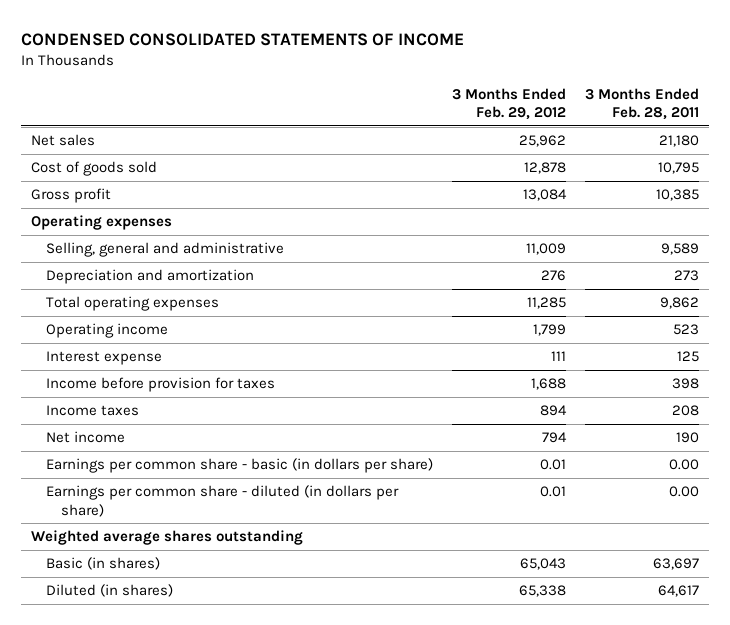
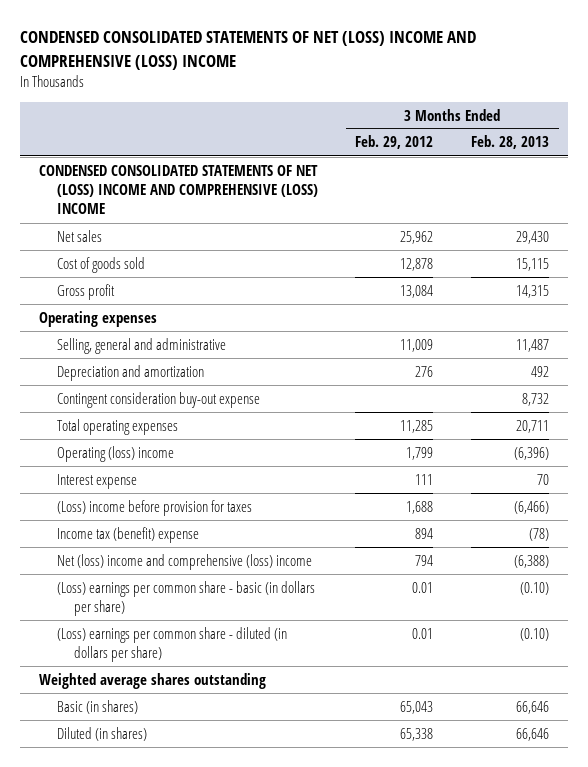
[21,32,465,46] CONDENSED CONSOLIDATED STATEMENTS OF INCOME -> [19,31,476,70] CONDENSED CONSOLIDATED STATEMENTS OF NET (LOSS) INCOME AND COMPREHENSIVE (LOSS) INCOME
[585,87,700,121] 3 Months Ended Feb. 28, 2011 -> none
none -> [471,135,550,150] Feb. 28, 2013
none -> [38,164,318,215] CONDENSED CONSOLIDATED STATEMENTS OF NET (LOSS) INCOME AND COMPREHENSIVE (LOSS) INCOME
none -> [56,391,260,408] Contingent consideration buy-out expense
[45,323,168,339] Operating income -> [56,445,174,462] Operating (loss) income
[45,377,275,393] Income before provision for taxes -> [56,499,252,516] (Loss) income before provision for taxes
[45,405,139,417] Income taxes -> [56,526,199,543] Income tax (benefit) expense
[45,431,125,444] Net income -> [56,553,312,570] Net (loss) income and comprehensive (loss) income
[45,458,433,474] Earnings per common share - basic (in dollars per share) -> [56,580,315,617] (Loss) earnings per common share - basic (in dollars per share)
[45,485,399,517] Earnings per common share - diluted (in dollars per share) -> [56,626,287,663] (Loss) earnings per common share - diluted (in dollars per share)

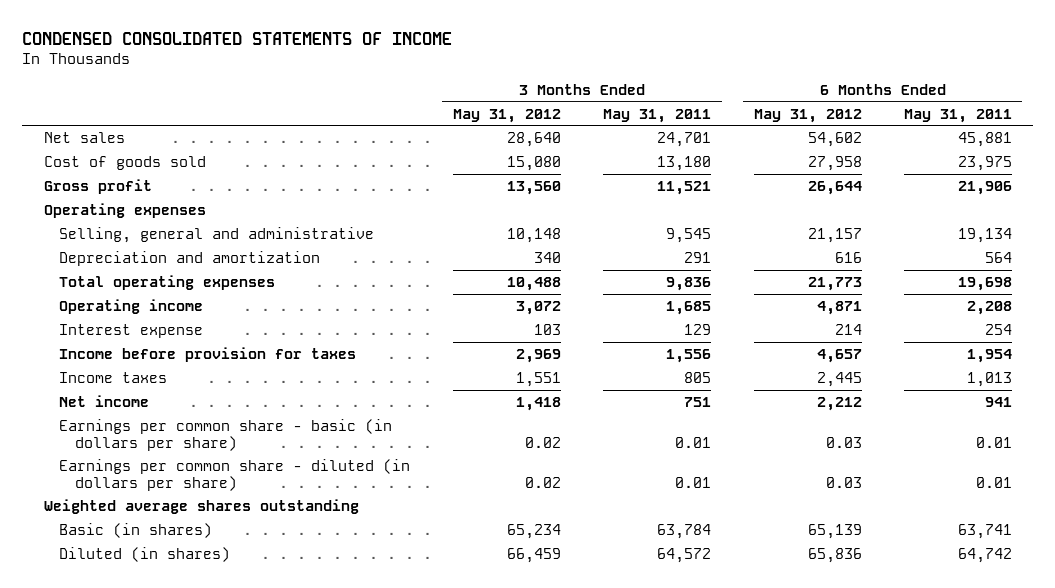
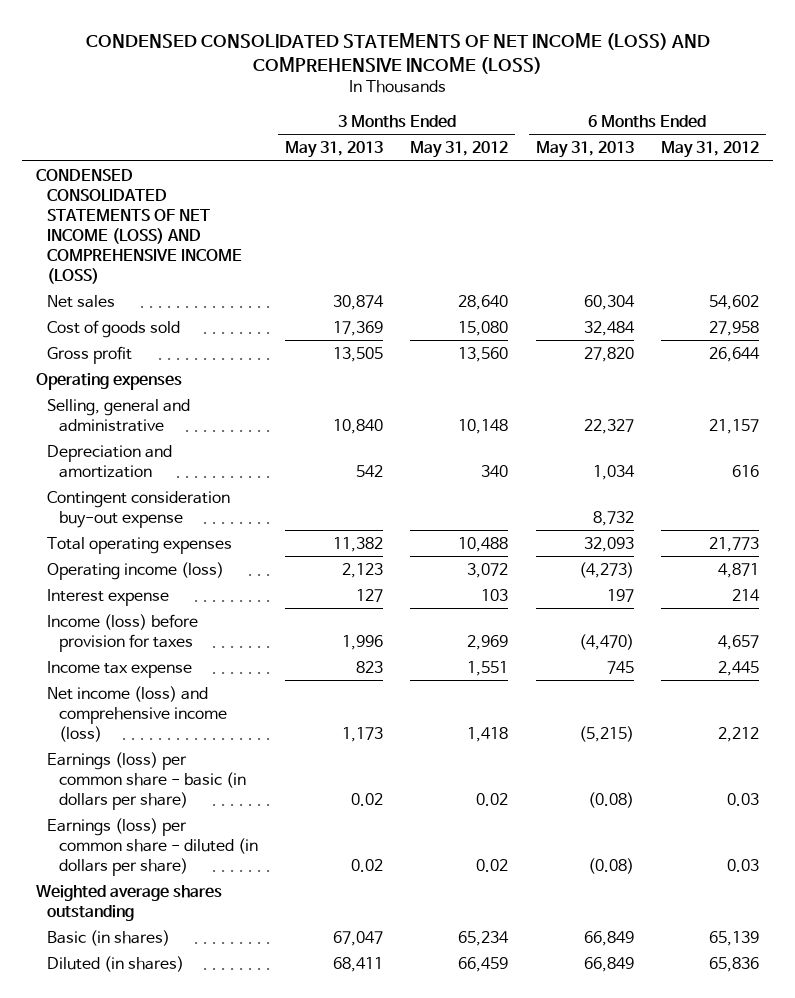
[22,31,453,45] CONDENSED CONSOLIDATED STATEMENTS OF INCOME -> [85,32,710,74] CONDENSED CONSOLIDATED STATEMENTS OF NET INCOME (LOSS) AND COMPREHENSIVE INCOME (LOSS)
[603,108,712,123] May 31, 2011 -> none
[903,108,1012,123] May 31, 2011 -> none
none -> [285,141,384,159] May 31, 2013
none -> [535,141,634,159] May 31, 2013
none -> [36,168,243,284] CONDENSED CONSOLIDATED STATEMENTS OF NET INCOME (LOSS) AND COMPREHENSIVE INCOME (LOSS)
none -> [47,490,231,528] Contingent consideration buy-out expense
[59,298,204,314] Operating income -> [47,561,225,580] Operating income (loss)
[59,346,357,362] Income before provision for taxes -> [47,613,199,652] Income (loss) before provision for taxes
[59,371,168,383] Income taxes -> [47,660,193,678] Income tax expense
[59,394,150,407] Net income -> [47,685,227,742] Net income (loss) and comprehensive income (loss)
[59,418,393,451] Earnings per common share - basic (in dollars per share) -> [47,751,246,810] Earnings (loss) per common share - basic (in dollars per share)
[59,458,411,491] Earnings per common share - diluted (in dollars per share) -> [47,817,258,876] Earnings (loss) per common share - diluted (in dollars per share)

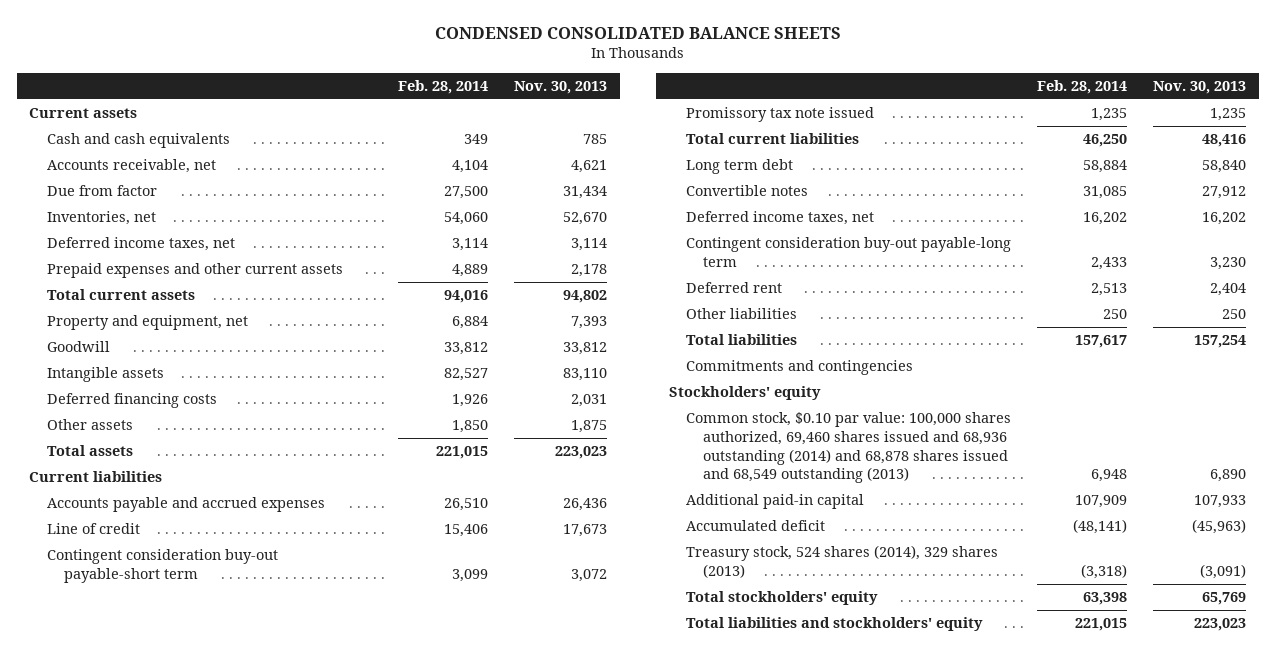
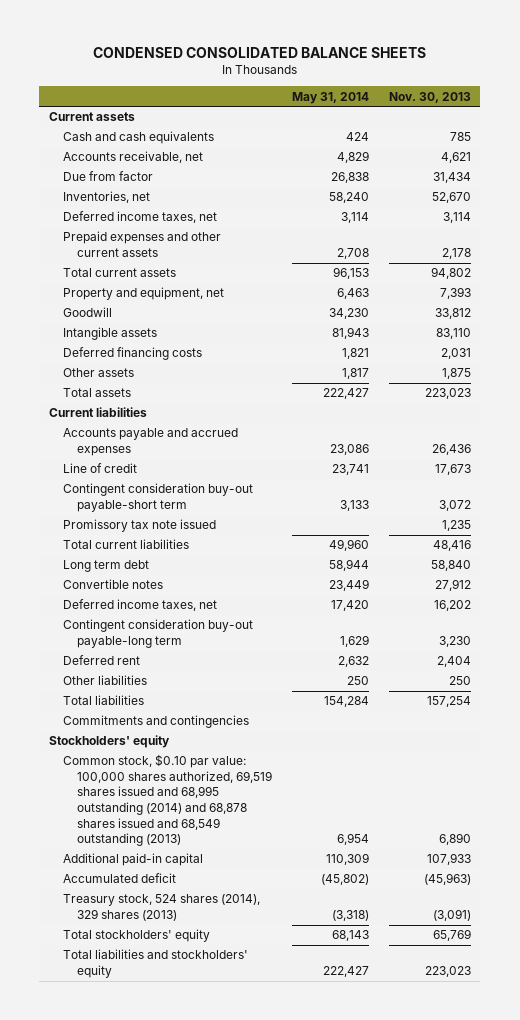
[397,79,488,94] Feb. 28, 2014 -> none
none -> [291,91,369,104] May 31, 2014
[685,412,1011,484] Common stock, $0.10 par value: 100,000 shares authorized, 69,460 shares issued and 68,936 outstanding (2014) and 68,878 shares issued and 68,549 outstanding (2013) -> [63,754,273,847] Common stock, $0.10 par value: 100,000 shares authorized, 69,519 shares issued and 68,995 outstanding (2014) and 68,878 shares issued and 68,549 outstanding (2013)

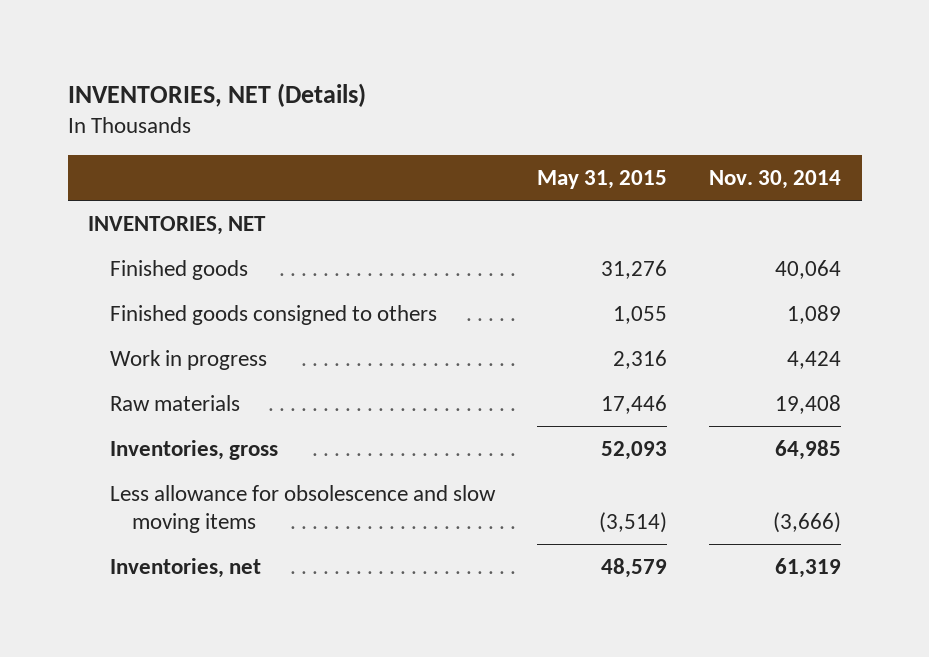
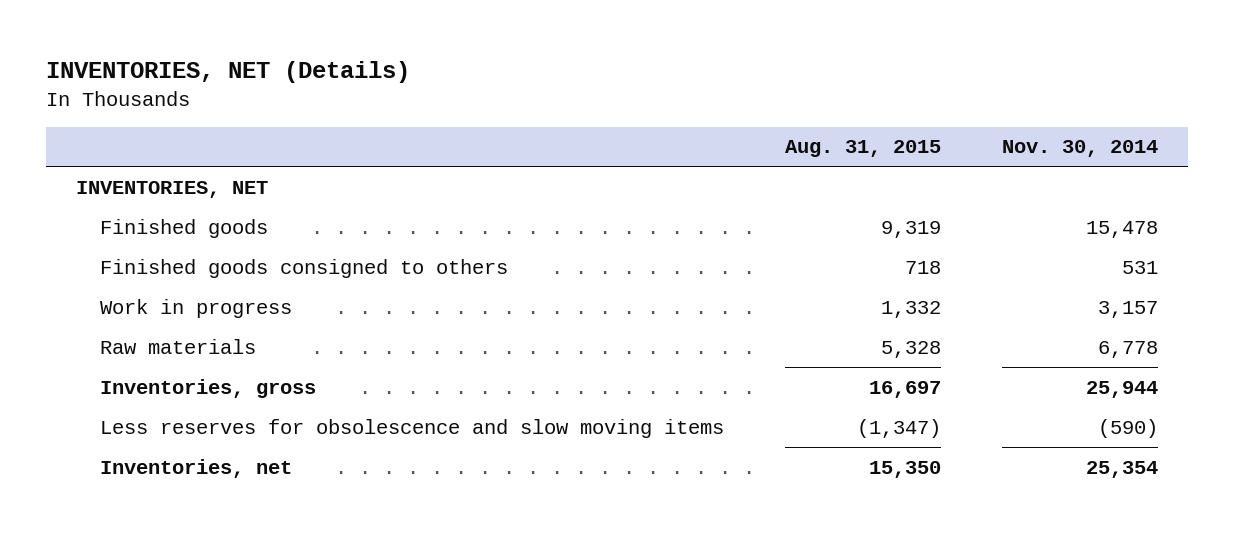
[537,170,668,190] May 31, 2015 -> none
none -> [785,140,942,158] Aug. 31, 2015
[774,259,841,279] 40,064 -> [1085,220,1158,238] 15,478
[786,304,841,324] 1,089 -> [1121,260,1158,274] 531
[786,350,841,369] 4,424 -> [1097,300,1158,318] 3,157
[774,394,841,414] 19,408 -> [1097,340,1158,358] 6,778
[774,439,841,460] 64,985 -> [1085,380,1158,398] 25,944
[110,484,497,534] Less allowance for obsolescence and slow moving items -> [100,418,725,438] Less reserves for obsolescence and slow moving items
[772,512,841,534] (3,666) -> [1097,418,1158,438] (590)
[774,557,841,578] 61,319 -> [1085,460,1158,478] 25,354

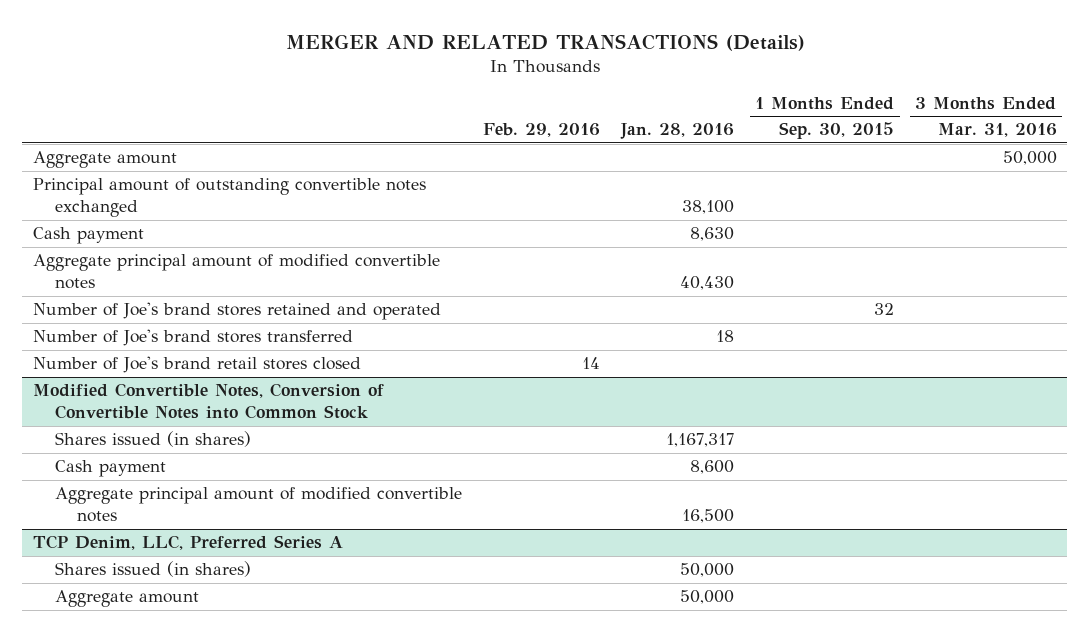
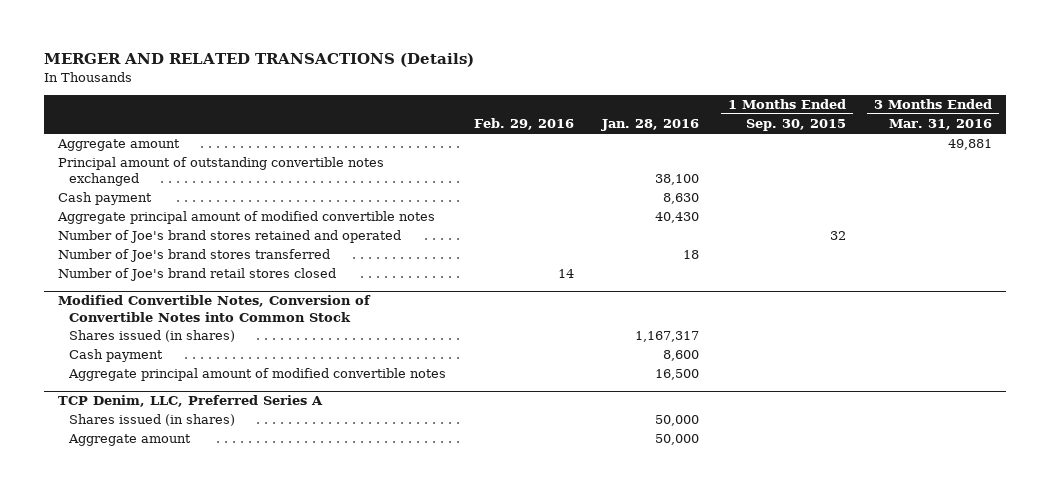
[1002,151,1057,166] 50,000 -> [948,139,993,151] 49,881

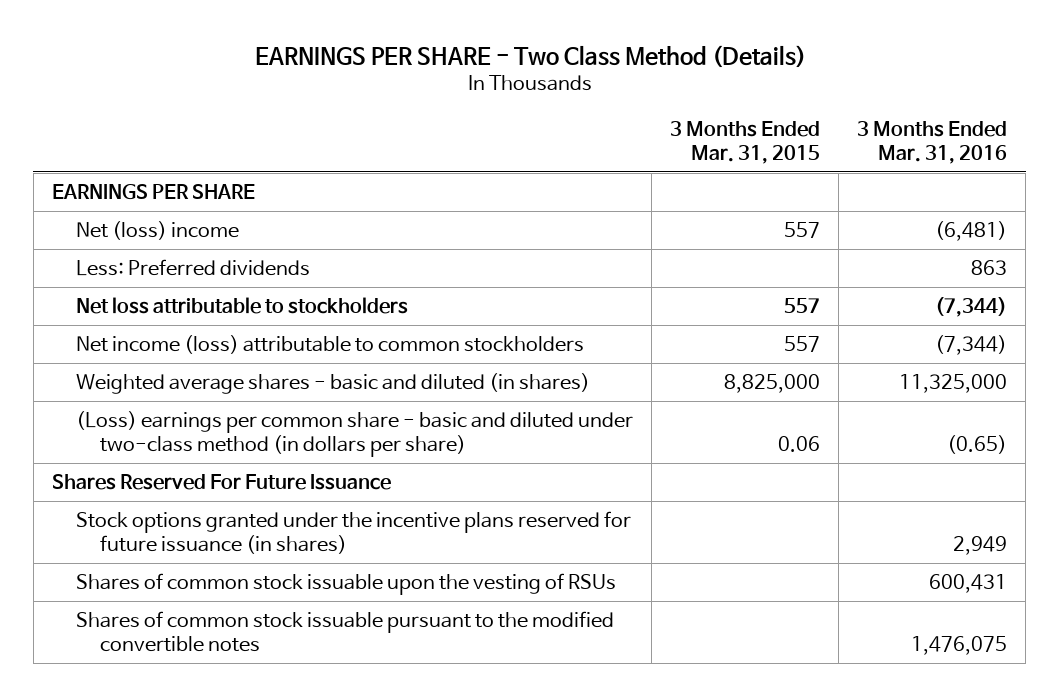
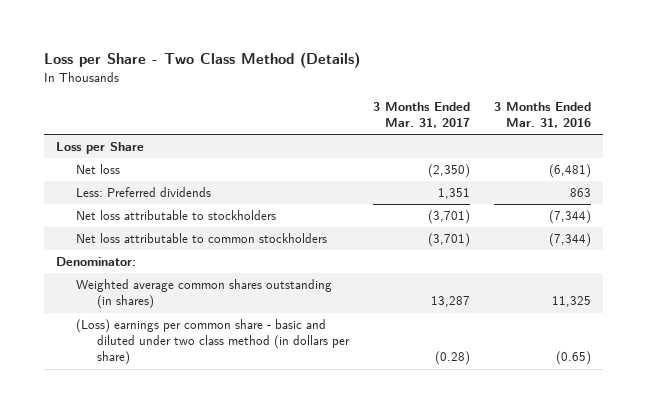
[254,44,806,68] EARNINGS PER SHARE - Two Class Method (Details) -> [43,52,360,69] Loss per Share - Two Class Method (Details)
[670,120,821,164] 3 Months Ended Mar. 31, 2015 -> none
none -> [373,102,471,129] 3 Months Ended Mar. 31, 2017
[51,184,255,201] EARNINGS PER SHARE -> [55,142,144,155] Loss per Share
[75,221,239,241] Net (loss) income -> [76,164,121,175] Net loss
[51,474,391,491] Shares Reserved For Future Issuance -> none
[75,511,631,555] Stock options granted under the incentive plans reserved for future issuance (in shares) -> none
[75,573,616,596] Shares of common stock issuable upon the vesting of RSUs -> none
[75,611,614,653] Shares of common stock issuable pursuant to the modified convertible notes -> none
[75,335,584,355] Net income (loss) attributable to common stockholders -> [76,233,328,244] Net loss attributable to common stockholders
none -> [55,257,136,267] Denominator:
[75,373,590,395] Weighted average shares - basic and diluted (in shares) -> [76,279,333,310] Weighted average common shares outstanding (in shares)
[899,374,1008,394] 11,325,000 -> [552,296,592,308] 11,325
[75,411,633,458] (Loss) earnings per common share - basic and diluted under two-class method (in dollars per share) -> [76,319,351,366] (Loss) earnings per common share - basic and diluted under two class method (in dollars per share)

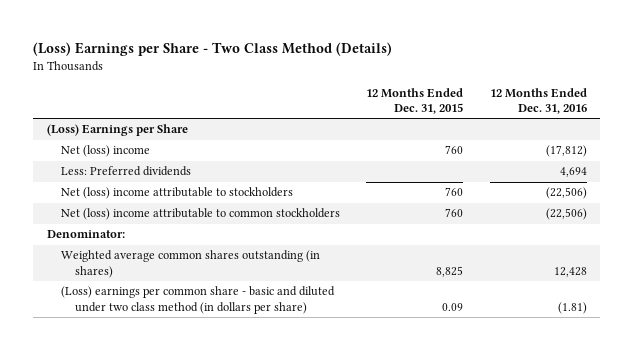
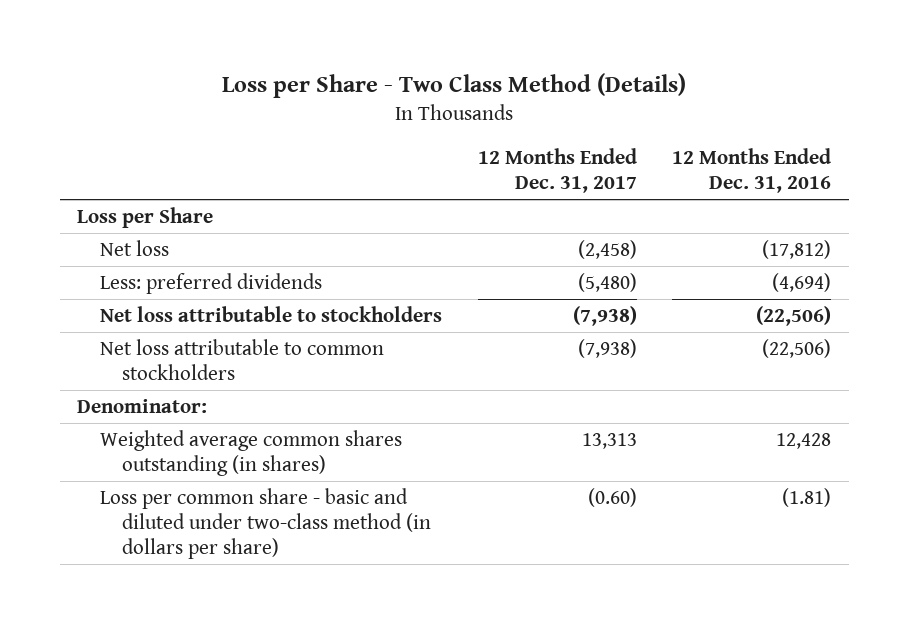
[33,41,393,56] (Loss) Earnings per Share - Two Class Method (Details) -> [222,72,687,98] Loss per Share - Two Class Method (Details)
[366,87,464,115] 12 Months Ended Dec. 31, 2015 -> none
none -> [477,148,637,194] 12 Months Ended Dec. 31, 2017
[46,124,188,137] (Loss) Earnings per Share -> [77,207,214,229] Loss per Share
[60,145,150,158] Net (loss) income -> [99,240,169,257] Net loss
[60,166,191,177] Less: Preferred dividends -> [99,273,322,295] Less: preferred dividends
[559,167,587,178] 4,694 -> [772,273,832,293] (4,694)
[60,187,293,200] Net (loss) income attributable to stockholders -> [99,306,442,323] Net loss attributable to stockholders
[60,208,340,221] Net (loss) income attributable to common stockholders -> [99,339,384,381] Net loss attributable to common stockholders
[60,286,335,314] (Loss) earnings per common share - basic and diluted under two class method (in dollars per share) -> [99,488,432,559] Loss per common share - basic and diluted under two-class method (in dollars per share)

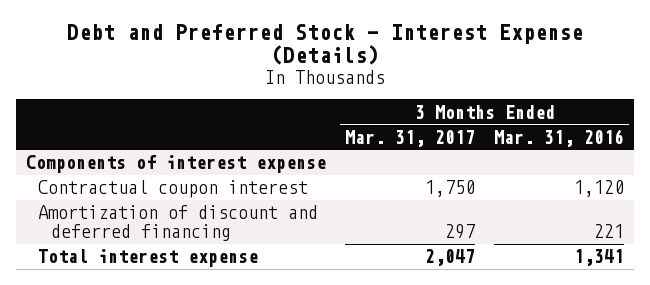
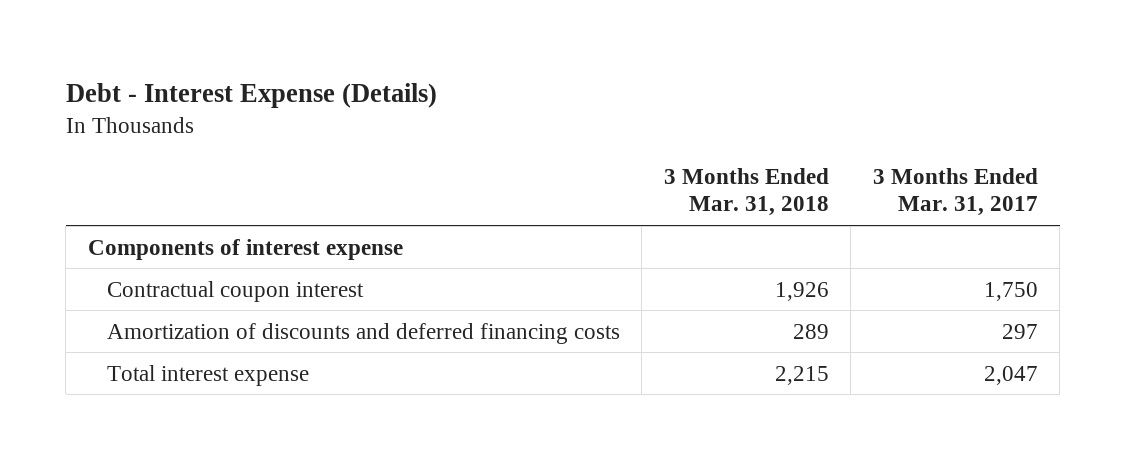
[67,23,584,66] Debt and Preferred Stock - Interest Expense (Details) -> [65,82,437,108] Debt - Interest Expense (Details)
[494,128,625,147] Mar. 31, 2016 -> none
none -> [663,168,829,217] 3 Months Ended Mar. 31, 2018
[38,205,319,242] Amortization of discount and deferred financing -> [106,322,620,344] Amortization of discounts and deferred financing costs

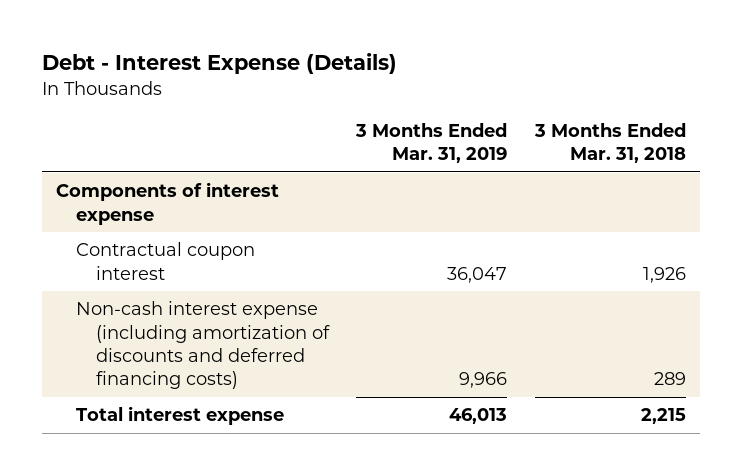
[872,168,1038,217] 3 Months Ended Mar. 31, 2017 -> none
none -> [355,122,508,164] 3 Months Ended Mar. 31, 2019
[106,322,620,344] Amortization of discounts and deferred financing costs -> [75,301,330,390] Non-cash interest expense (including amortization of discounts and deferred financing costs)

